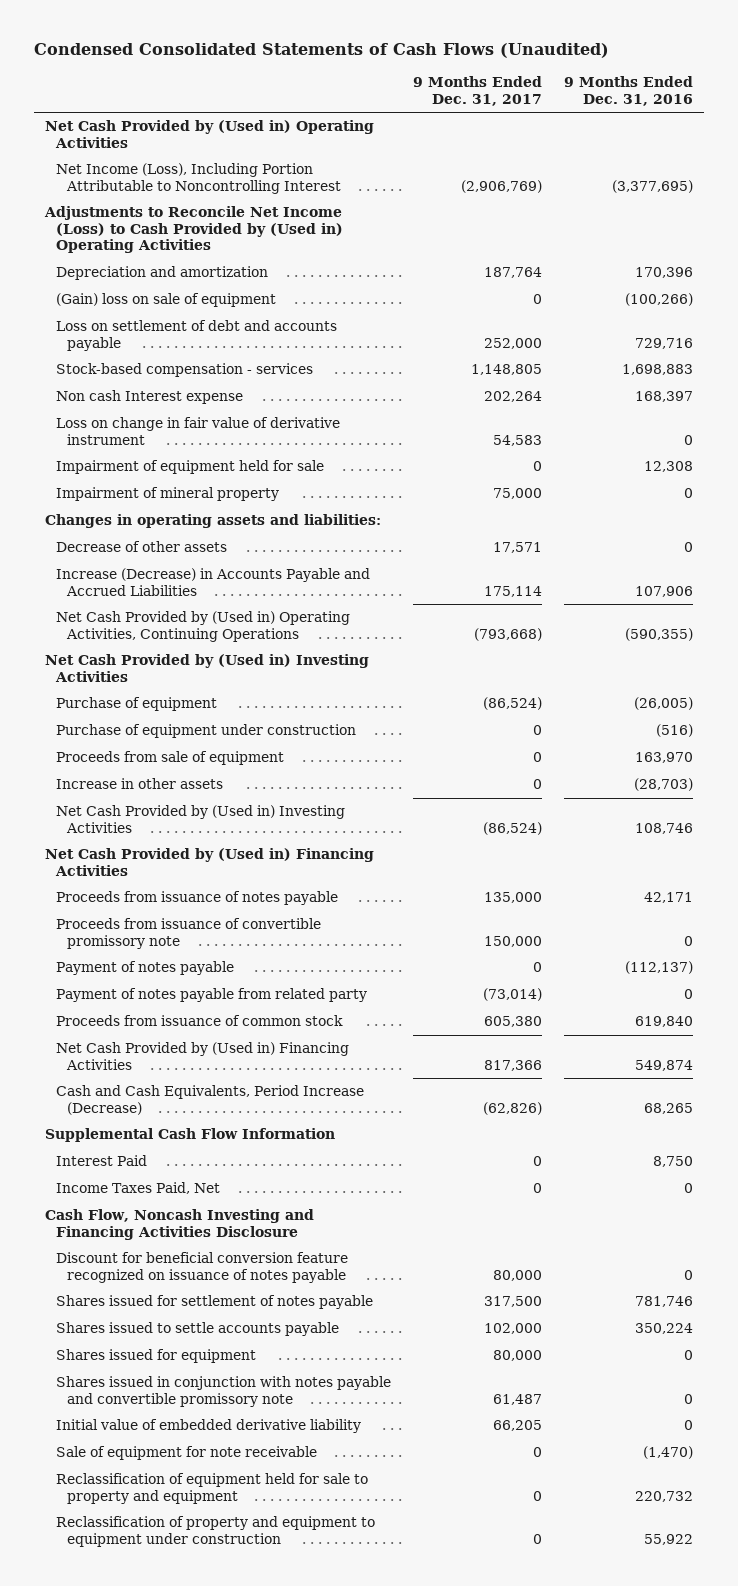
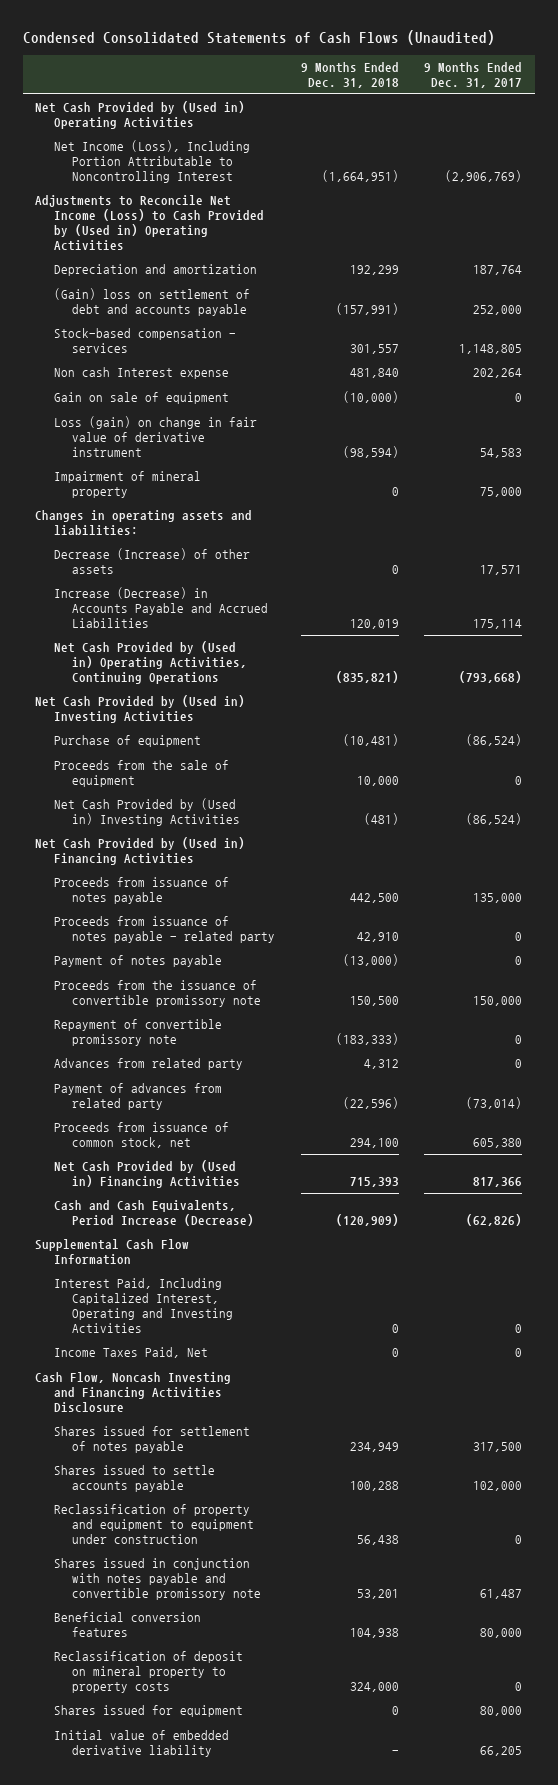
[563,76,693,106] 9 Months Ended Dec. 31, 2016 -> none
none -> [300,61,399,88] 9 Months Ended Dec. 31, 2018
[56,293,277,308] (Gain) loss on sale of equipment -> none
[56,320,338,351] Loss on settlement of debt and accounts payable -> [53,288,250,317] (Gain) loss on settlement of debt and accounts payable
[56,460,325,475] Impairment of equipment held for sale -> none
none -> [53,392,229,405] Gain on sale of equipment
[56,417,341,445] Loss on change in fair value of derivative instrument -> [53,416,257,458] Loss (gain) on change in fair value of derivative instrument
[56,541,228,553] Decrease of other assets -> [53,548,250,575] Decrease (Increase) of other assets
[56,724,357,739] Purchase of equipment under construction -> none
[56,778,224,790] Increase in other assets -> none
[56,751,285,766] Proceeds from sale of equipment -> [53,760,229,788] Proceeds from the sale of equipment
[56,918,322,949] Proceeds from issuance of convertible promissory note -> none
none -> [53,916,276,944] Proceeds from issuance of notes payable - related party
none -> [53,980,262,1008] Proceeds from the issuance of convertible promissory note
none -> [53,1019,222,1047] Repayment of convertible promissory note
none -> [53,1058,243,1071] Advances from related party
[56,988,368,1003] Payment of notes payable from related party -> [53,1083,222,1111] Payment of advances from related party
[56,1015,344,1027] Proceeds from issuance of common stock -> [53,1122,229,1149] Proceeds from issuance of common stock, net
[56,1155,148,1167] Interest Paid -> [53,1278,234,1333] Interest Paid, Including Capitalized Interest, Operating and Investing Activities
[56,1252,349,1283] Discount for beneficial conversion feature recognized on issuance of notes payable -> none
[56,1516,376,1547] Reclassification of property and equipment to equipment under construction -> [53,1504,255,1545] Reclassification of property and equipment to equipment under construction
none -> [53,1612,201,1638] Beneficial conversion features
none -> [53,1651,243,1694] Reclassification of deposit on mineral property to property costs
[56,1349,257,1364] Shares issued for equipment -> [53,1705,243,1718] Shares issued for equipment
[56,1446,318,1461] Sale of equipment for note receivable -> none
[56,1473,369,1504] Reclassification of equipment held for sale to property and equipment -> none

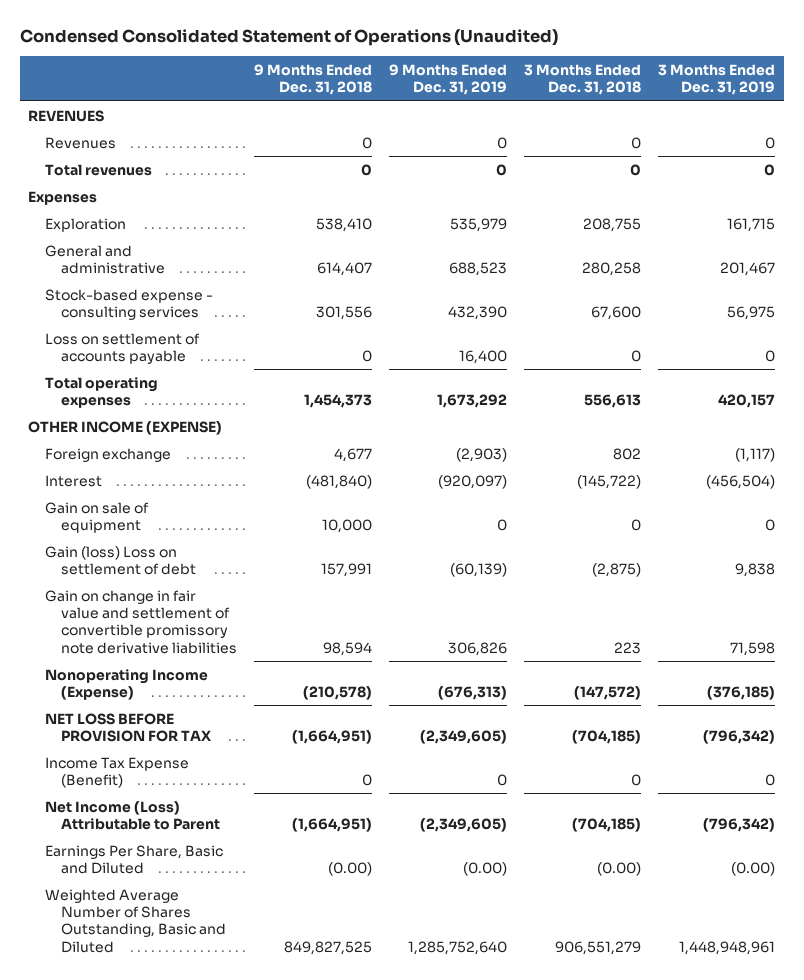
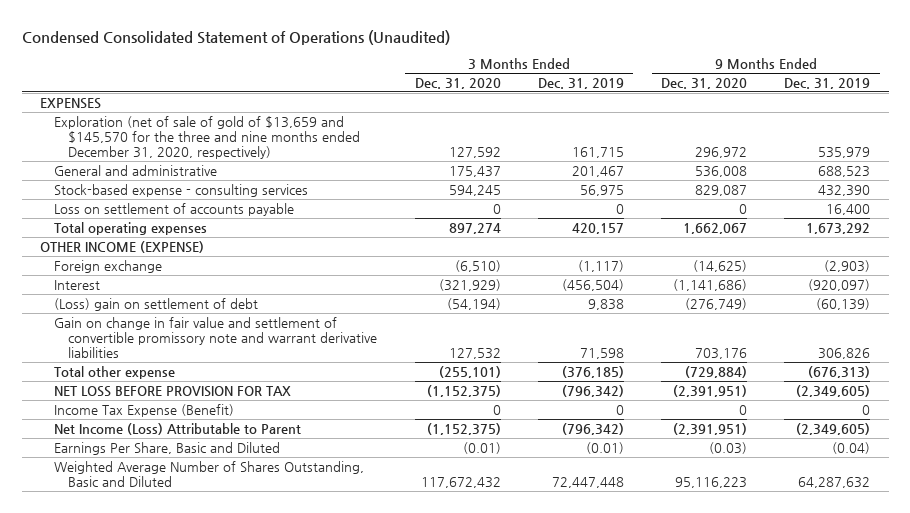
[254,64,373,96] 9 Months Ended Dec. 31, 2018 -> none
[524,64,642,96] 3 Months Ended Dec. 31, 2018 -> none
none -> [414,78,501,90] Dec. 31, 2020
none -> [660,78,747,90] Dec. 31, 2020
[28,109,105,122] REVENUES -> none
[44,136,116,149] Revenues -> none
[44,163,152,176] Total revenues -> none
[28,190,98,205] Expenses -> [40,97,102,109] EXPENSES
[44,217,126,232] Exploration -> [54,115,361,160] Exploration (net of sale of gold of $13,659 and $145,570 for the three and nine months ended December 31, 2020, respectively)
[44,501,149,534] Gain on sale of equipment -> none
[44,545,197,576] Gain (loss) Loss on settlement of debt -> [54,297,259,311] (Loss) gain on settlement of debt
[44,589,238,654] Gain on change in fair value and settlement of convertible promissory note derivative liabilities -> [54,316,378,359] Gain on change in fair value and settlement of convertible promissory note and warrant derivative liabilities
[44,668,208,701] Nonoperating Income (Expense) -> [54,365,176,379] Total other expense
[463,862,508,877] (0.00) -> [832,441,871,454] (0.04)
[731,862,776,877] (0.00) -> [585,441,624,454] (0.01)
[408,940,508,955] 1,285,752,640 -> [798,476,871,488] 64,287,632
[679,940,776,955] 1,448,948,961 -> [551,476,624,488] 72,447,448

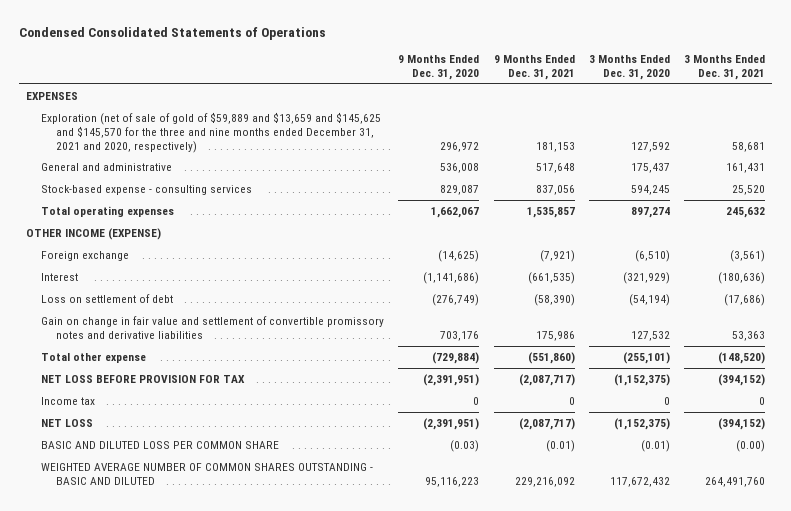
[21,29,450,45] Condensed Consolidated Statement of Operations (Unaudited) -> [18,26,326,40] Condensed Consolidated Statements of Operations
[537,78,624,90] Dec. 31, 2019 -> none
[784,78,871,90] Dec. 31, 2019 -> none
none -> [493,55,575,81] 9 Months Ended Dec. 31, 2021
none -> [684,55,766,81] 3 Months Ended Dec. 31, 2021
[54,115,361,160] Exploration (net of sale of gold of $13,659 and $145,570 for the three and nine months ended December 31, 2020, respectively) -> [41,111,382,153] Exploration (net of sale of gold of $59,889 and $13,659 and $145,625 and $145,570 for the three and nine months ended December 31, 2021 and 2020, respectively)
[54,202,295,216] Loss on settlement of accounts payable -> none
[54,297,259,311] (Loss) gain on settlement of debt -> [41,293,174,303] Loss on settlement of debt
[54,316,378,359] Gain on change in fair value and settlement of convertible promissory note and warrant derivative liabilities -> [41,315,385,339] Gain on change in fair value and settlement of convertible promissory notes and derivative liabilities
[54,403,235,417] Income Tax Expense (Benefit) -> [41,396,96,405] Income tax
[54,422,302,435] Net Income (Loss) Attributable to Parent -> [41,418,94,427] NET LOSS
[54,441,281,455] Earnings Per Share, Basic and Diluted -> [41,440,280,449] BASIC AND DILUTED LOSS PER COMMON SHARE
[54,460,365,487] Weighted Average Number of Shares Outstanding, Basic and Diluted -> [41,462,374,485] WEIGHTED AVERAGE NUMBER OF COMMON SHARES OUTSTANDING - BASIC AND DILUTED

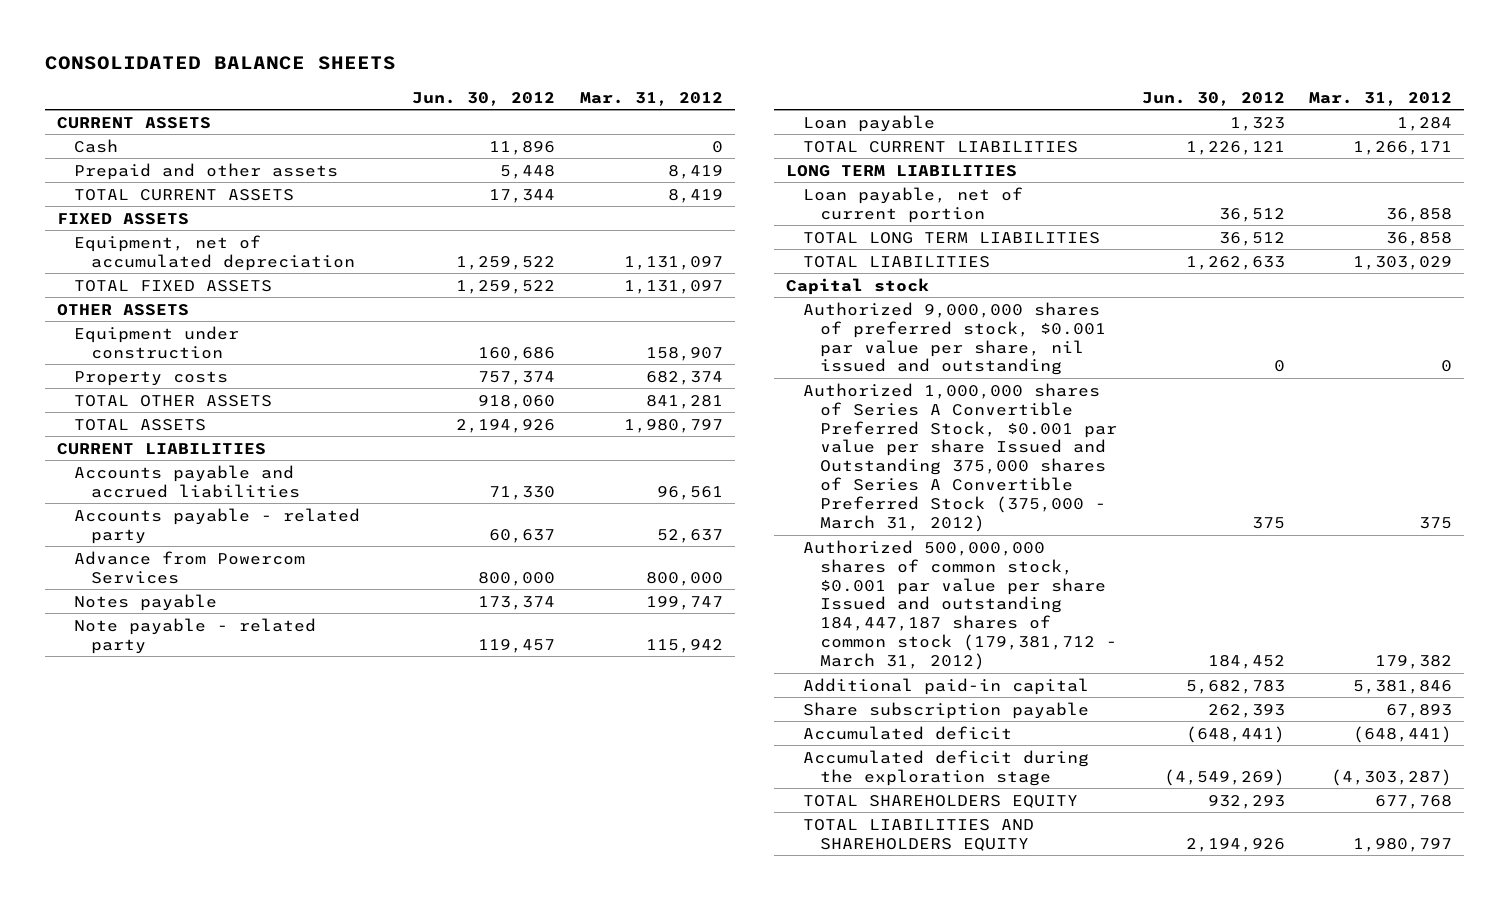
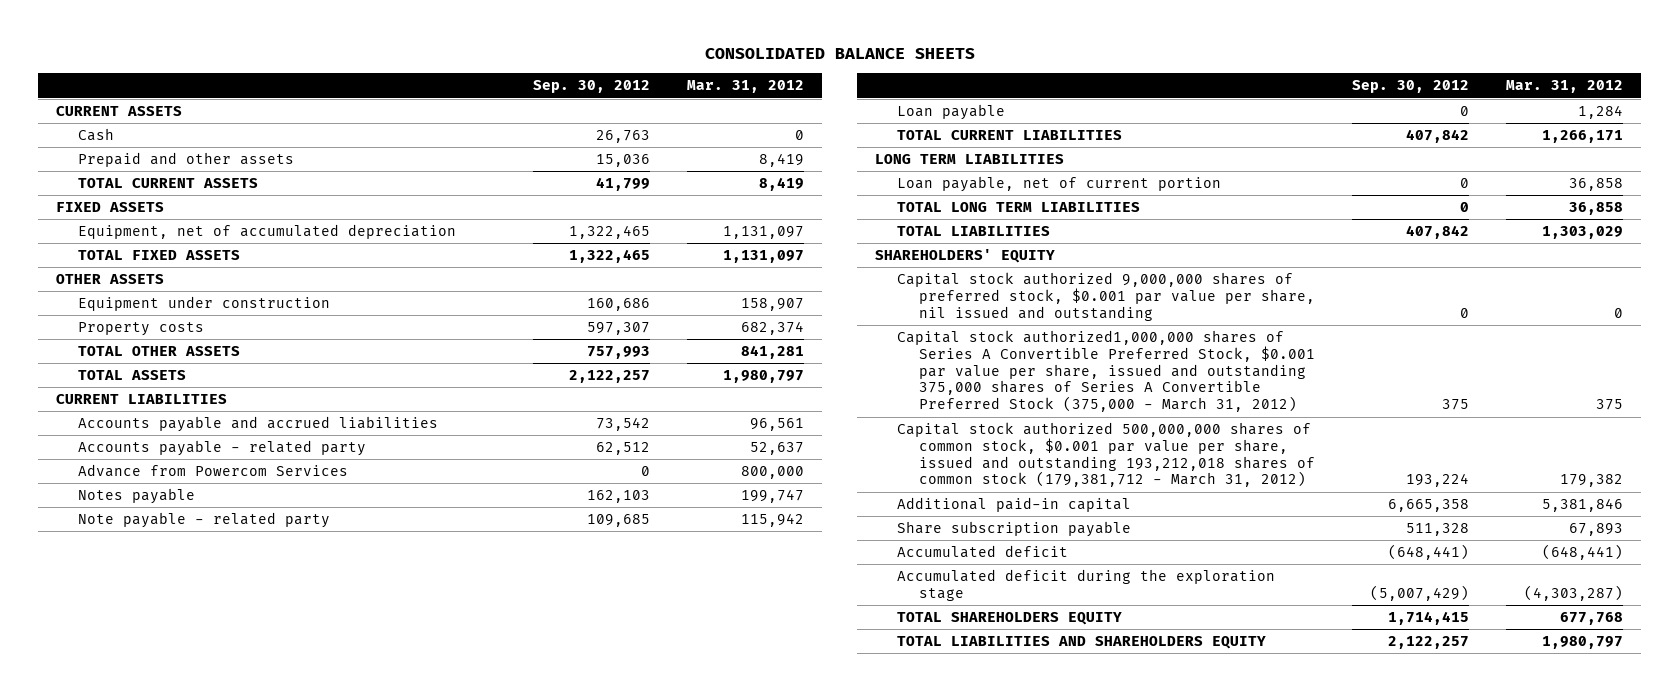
[412,91,556,106] Jun. 30, 2012 -> none
none -> [532,80,650,94] Sep. 30, 2012
[786,277,930,295] Capital stock -> none
none -> [875,249,1056,264] SHAREHOLDERS' EQUITY
[803,301,1107,376] Authorized 9,000,000 shares of preferred stock, $0.001 par value per share, nil issued and outstanding -> [897,272,1316,321] Capital stock authorized 9,000,000 shares of preferred stock, $0.001 par value per share, nil issued and outstanding
[803,382,1118,533] Authorized 1,000,000 shares of Series A Convertible Preferred Stock, $0.001 par value per share Issued and Outstanding 375,000 shares of Series A Convertible Preferred Stock (375,000 - March 31, 2012) -> [897,330,1316,413] Capital stock authorized1,000,000 shares of Series A Convertible Preferred Stock, $0.001 par value per share, issued and outstanding 375,000 shares of Series A Convertible Preferred Stock (375,000 - March 31, 2012)
[803,539,1118,671] Authorized 500,000,000 shares of common stock, $0.001 par value per share Issued and outstanding 184,447,187 shares of common stock (179,381,712 - March 31, 2012) -> [897,422,1316,488] Capital stock authorized 500,000,000 shares of common stock, $0.001 par value per share, issued and outstanding 193,212,018 shares of common stock (179,381,712 - March 31, 2012)

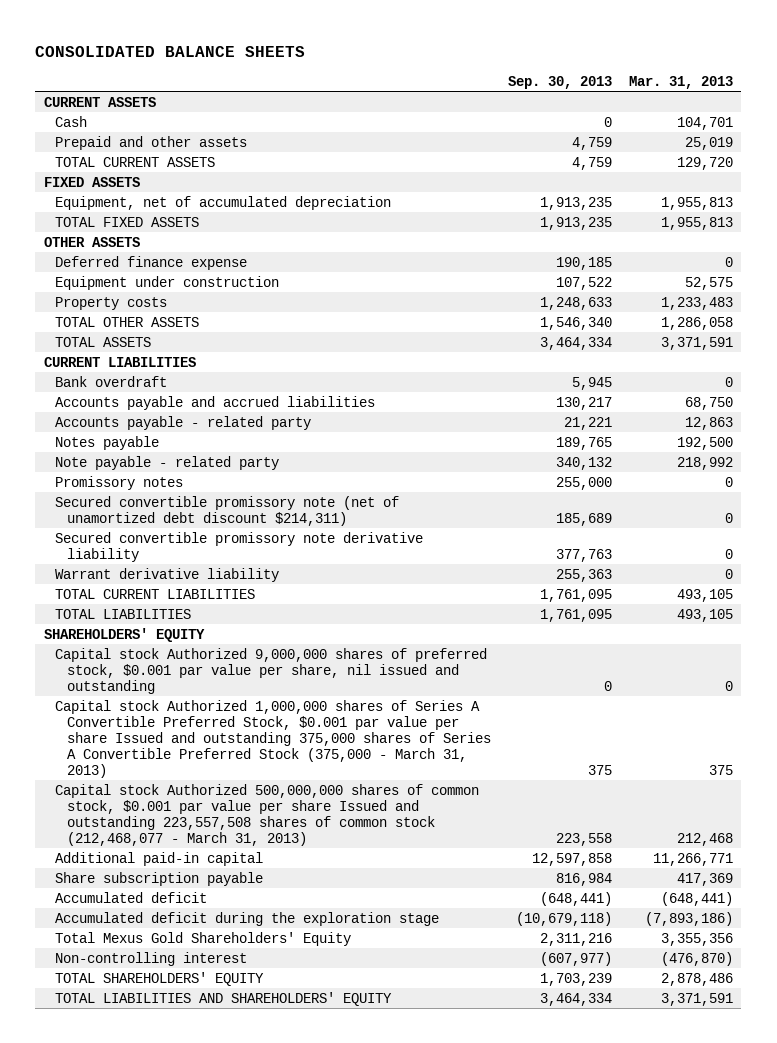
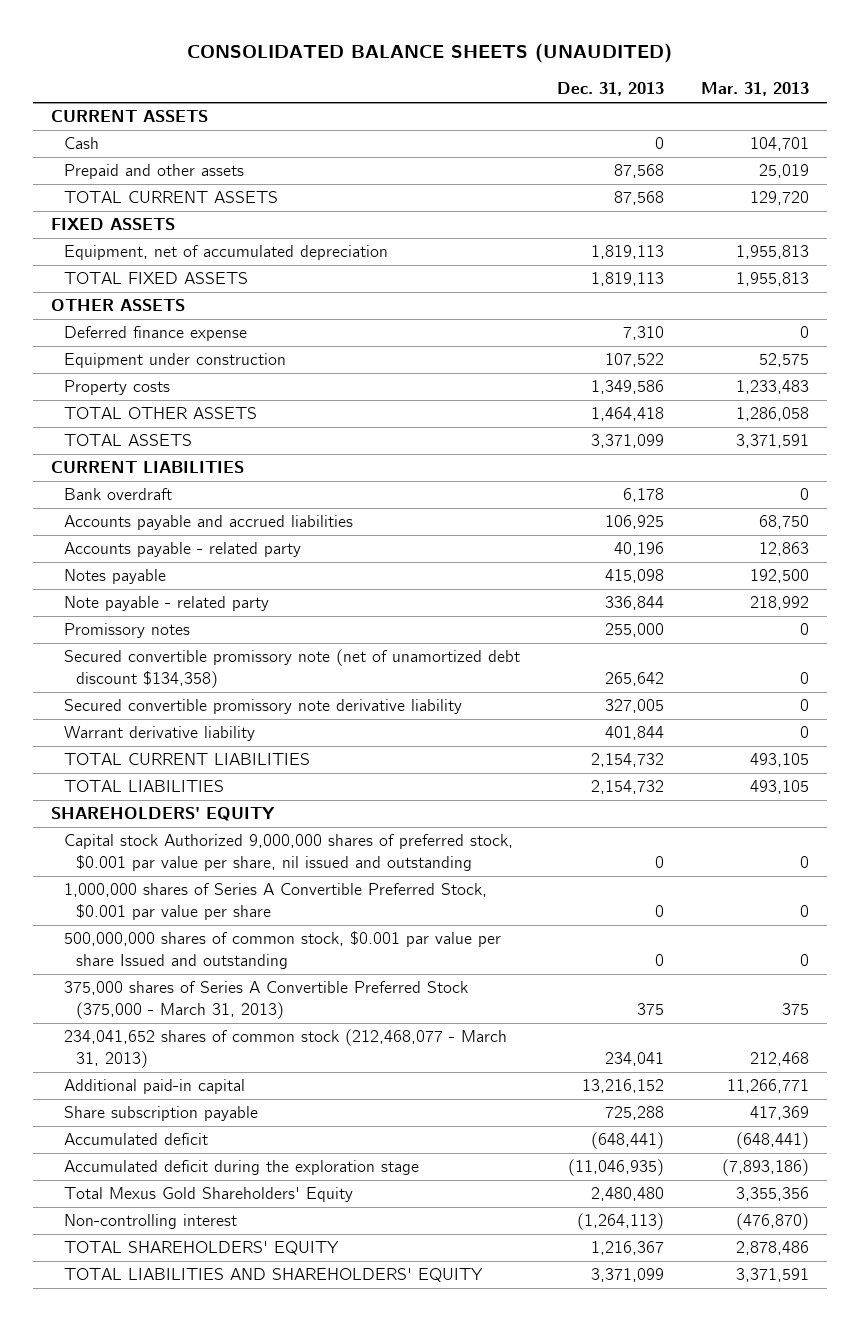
[35,46,306,58] CONSOLIDATED BALANCE SHEETS -> [187,43,673,64] CONSOLIDATED BALANCE SHEETS (UNAUDITED)
[507,75,612,89] Sep. 30, 2013 -> none
none -> [556,82,664,97] Dec. 31, 2013
[55,495,400,526] Secured convertible promissory note (net of unamortized debt discount $214,311) -> [63,649,520,688] Secured convertible promissory note (net of unamortized debt discount $134,358)
[55,699,491,778] Capital stock Authorized 1,000,000 shares of Series A Convertible Preferred Stock, $0.001 par value per share Issued and outstanding 375,000 shares of Series A Convertible Preferred Stock (375,000 - March 31, 2013) -> [63,883,487,920] 1,000,000 shares of Series A Convertible Preferred Stock, $0.001 par value per share
[708,764,733,775] 375 -> [799,904,809,917] 0
[55,783,480,846] Capital stock Authorized 500,000,000 shares of common stock, $0.001 par value per share Issued and outstanding 223,557,508 shares of common stock (212,468,077 - March 31, 2013) -> [63,931,501,969] 500,000,000 shares of common stock, $0.001 par value per share Issued and outstanding
[676,832,733,846] 212,468 -> [799,953,809,966] 0
none -> [63,981,468,1019] 375,000 shares of Series A Convertible Preferred Stock (375,000 - March 31, 2013)
none -> [63,1029,507,1068] 234,041,652 shares of common stock (212,468,077 - March 31, 2013)

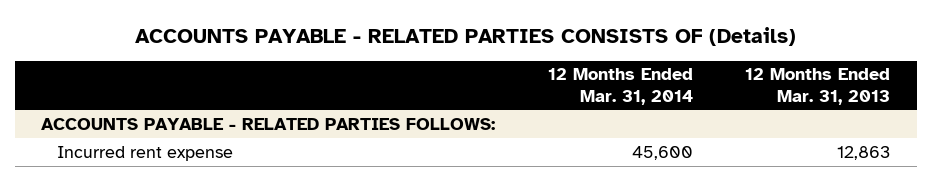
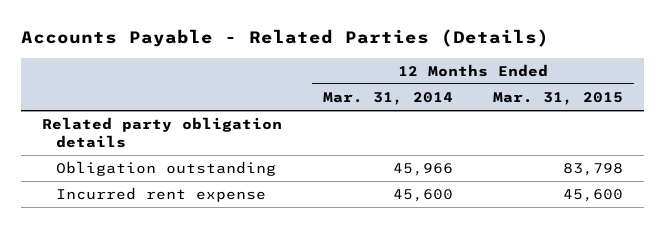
[134,26,796,46] ACCOUNTS PAYABLE - RELATED PARTIES CONSISTS OF (Details) -> [21,29,550,48] Accounts Payable - Related Parties (Details)
[745,68,891,105] 12 Months Ended Mar. 31, 2013 -> none
none -> [493,91,624,105] Mar. 31, 2015
[41,117,496,130] ACCOUNTS PAYABLE - RELATED PARTIES FOLLOWS: -> none
none -> [41,117,282,148] Related party obligation details
none -> [56,161,277,177] Obligation outstanding

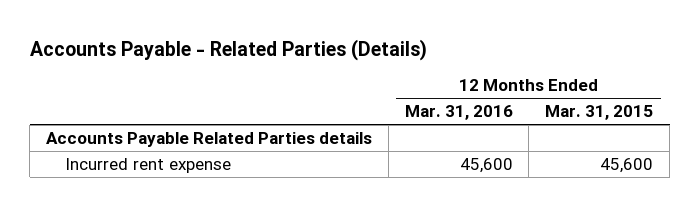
[322,91,453,105] Mar. 31, 2014 -> none
none -> [404,105,513,121] Mar. 31, 2016
[41,117,282,148] Related party obligation details -> none
[56,161,277,177] Obligation outstanding -> none
none -> [45,131,372,147] Accounts Payable Related Parties details

